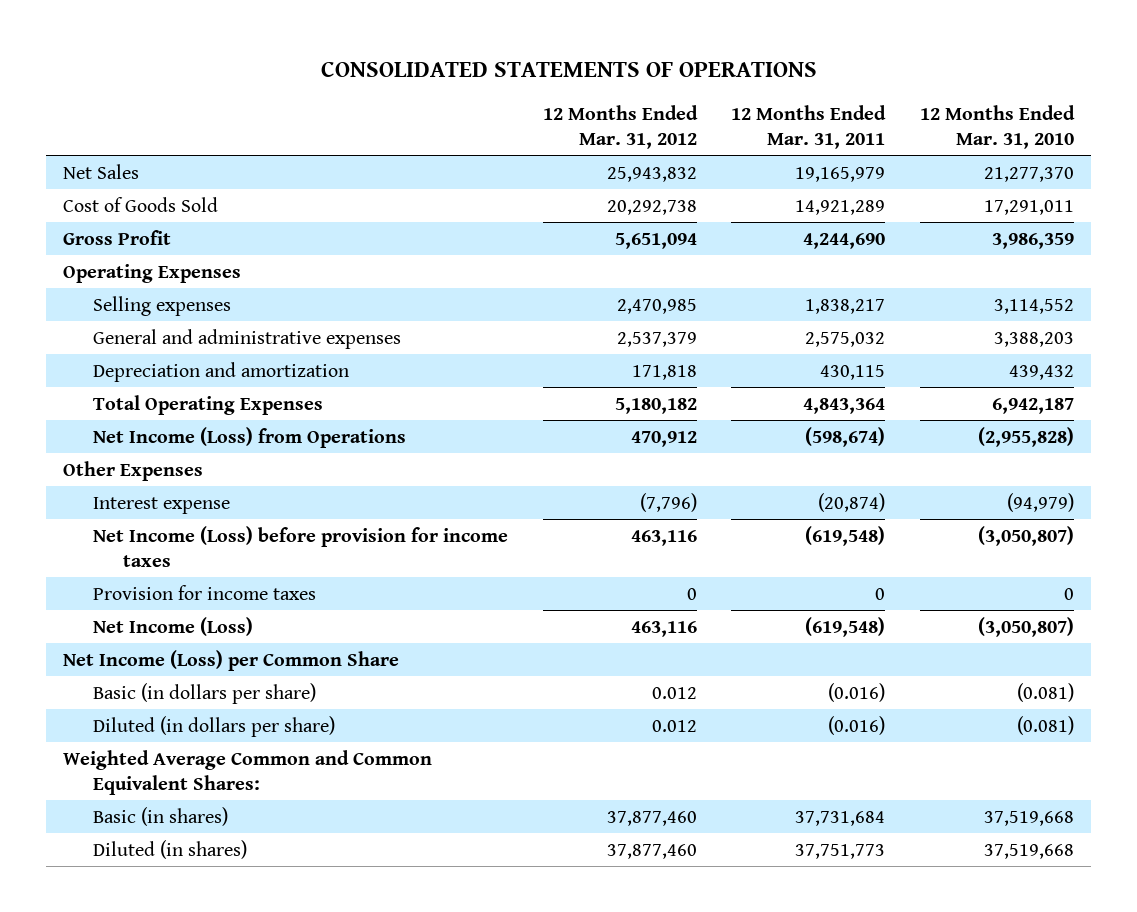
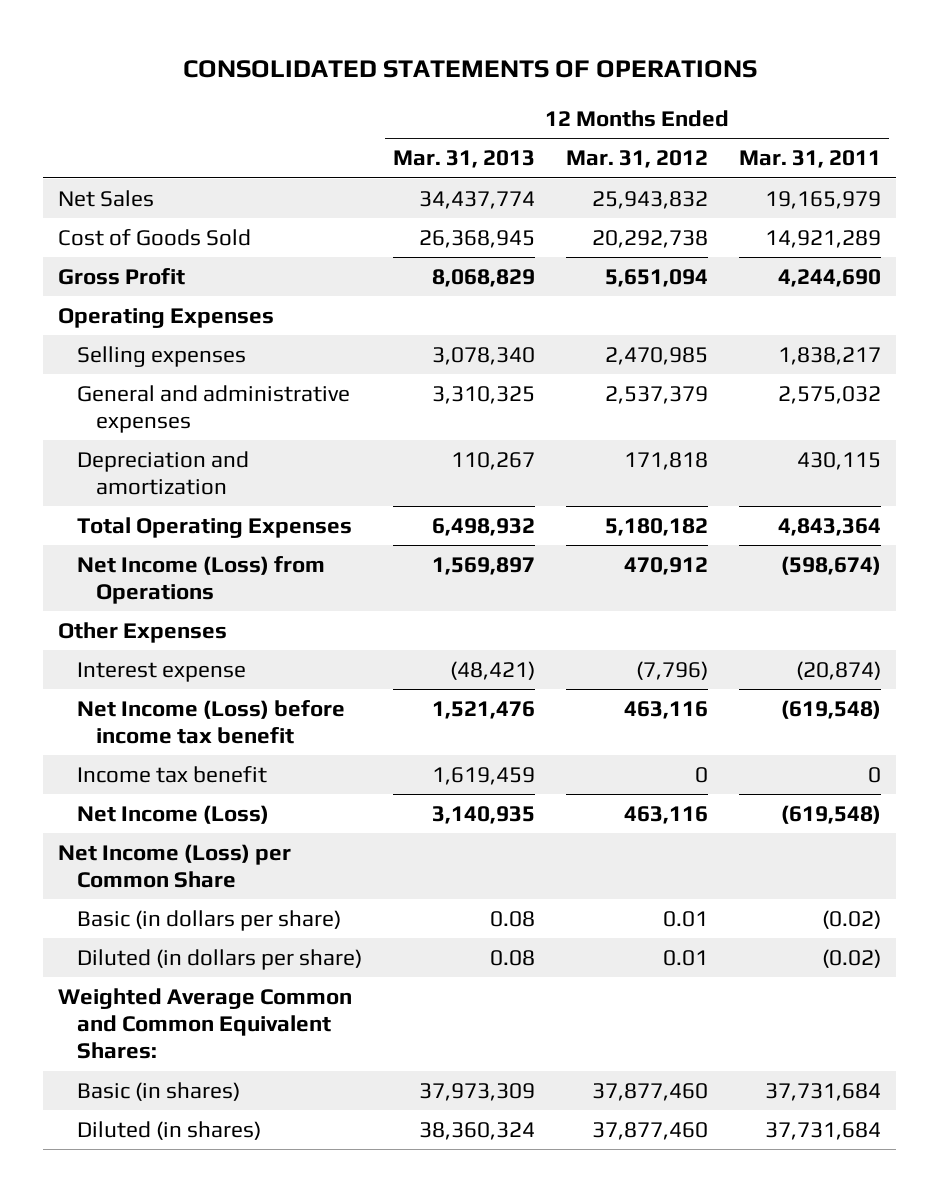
[919,104,1075,150] 12 Months Ended Mar. 31, 2010 -> none
none -> [393,150,536,169] Mar. 31, 2013
[92,525,508,567] Net Income (Loss) before provision for income taxes -> [77,699,346,745] Net Income (Loss) before income tax benefit
[92,584,316,600] Provision for income taxes -> [77,765,268,783] Income tax benefit
[651,686,697,699] 0.012 -> [662,910,708,927] 0.01
[828,682,886,702] (0.016) -> [821,909,881,929] (0.02)
[651,719,697,732] 0.012 -> [662,949,708,966] 0.01
[828,715,886,735] (0.016) -> [821,948,881,968] (0.02)
[795,843,886,859] 37,751,773 -> [764,1121,881,1140] 37,731,684

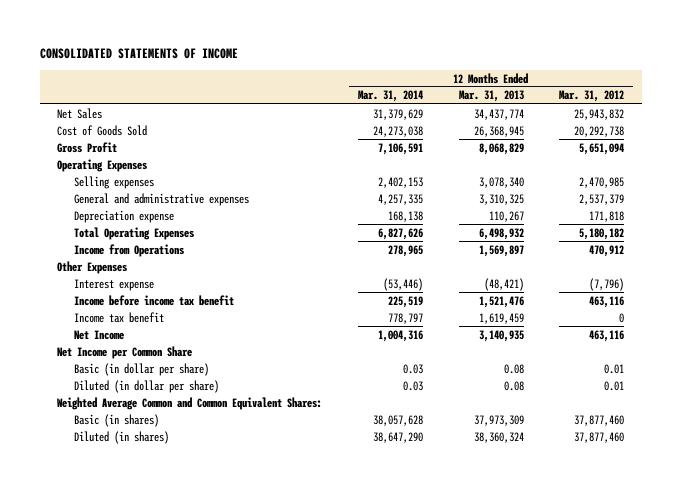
[182,60,757,79] CONSOLIDATED STATEMENTS OF OPERATIONS -> [39,48,238,60] CONSOLIDATED STATEMENTS OF INCOME
[738,150,881,169] Mar. 31, 2011 -> none
none -> [358,90,424,103] Mar. 31, 2014
[77,450,250,496] Depreciation and amortization -> [73,209,174,223] Depreciation expense
[77,555,326,605] Net Income (Loss) from Operations -> [73,243,184,257] Income from Operations
[77,699,346,745] Net Income (Loss) before income tax benefit -> [73,294,234,306] Income before income tax benefit
[77,804,270,824] Net Income (Loss) -> [73,329,124,340] Net Income
[58,843,292,889] Net Income (Loss) per Common Share -> [57,345,193,359] Net Income per Common Share
[77,909,342,931] Basic (in dollars per share) -> [73,362,209,376] Basic (in dollar per share)
[77,948,363,970] Diluted (in dollars per share) -> [73,379,219,393] Diluted (in dollar per share)

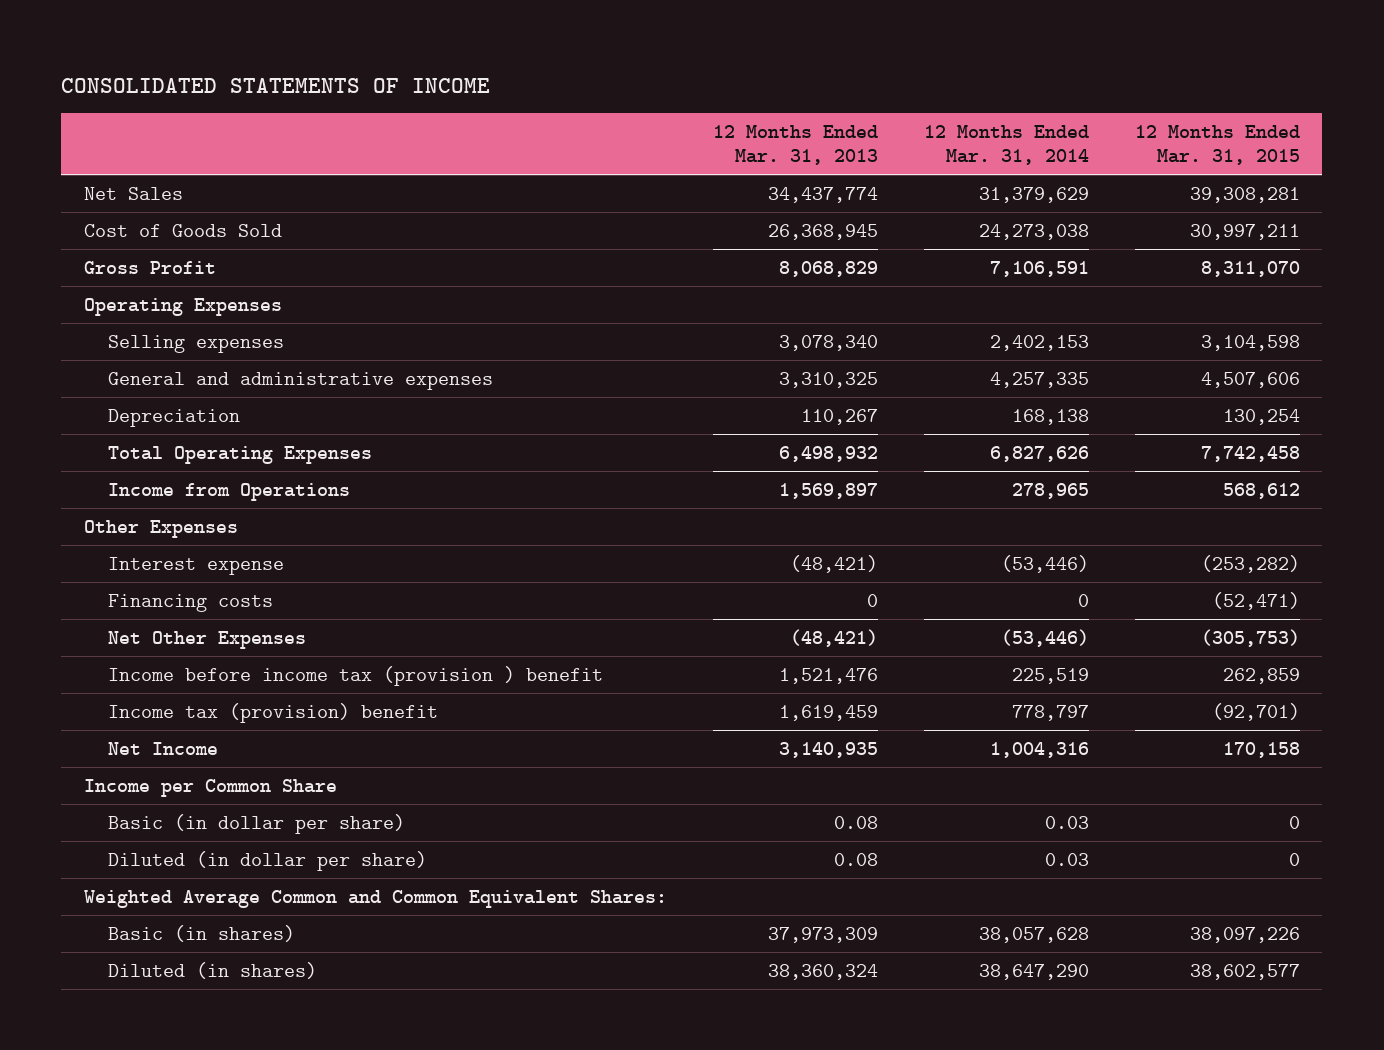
[559,90,625,103] Mar. 31, 2012 -> none
none -> [1134,125,1300,165] 12 Months Ended Mar. 31, 2015
[73,209,174,223] Depreciation expense -> [108,408,241,427] Depreciation
none -> [108,593,274,612] Financing costs
none -> [108,630,307,649] Net Other Expenses
[73,294,234,306] Income before income tax benefit -> [108,665,604,686] Income before income tax (provision ) benefit
[73,311,164,323] Income tax benefit -> [108,702,439,723] Income tax (provision) benefit
[57,345,193,359] Net Income per Common Share -> [84,778,338,797] Income per Common Share

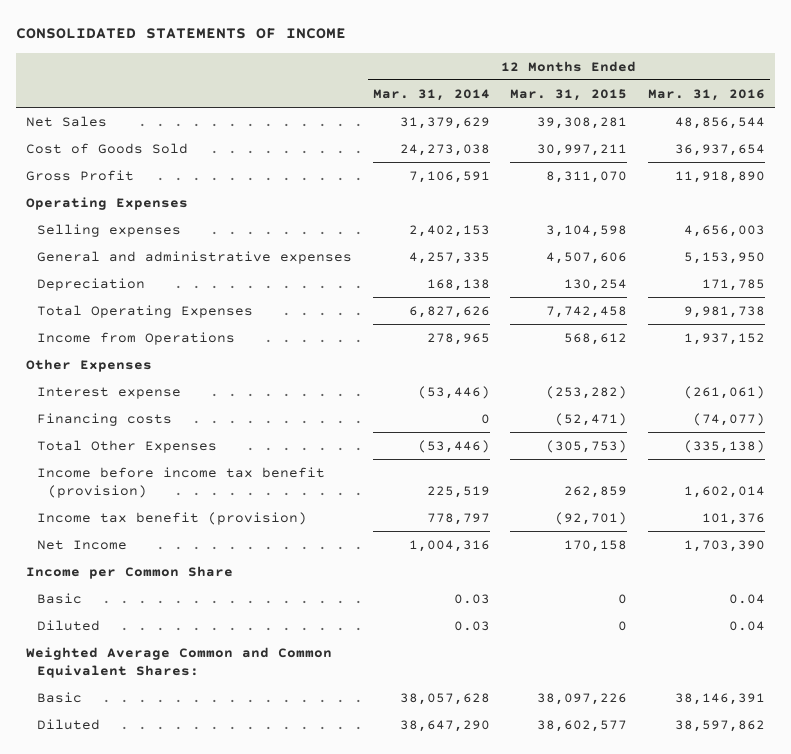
[712,125,878,165] 12 Months Ended Mar. 31, 2013 -> none
none -> [647,88,765,101] Mar. 31, 2016
[108,630,307,649] Net Other Expenses -> [37,439,218,453] Total Other Expenses
[108,665,604,686] Income before income tax (provision ) benefit -> [37,466,326,499] Income before income tax benefit (provision)
[108,702,439,723] Income tax (provision) benefit -> [37,511,308,525] Income tax benefit (provision)
[108,813,406,834] Basic (in dollar per share) -> [37,592,83,604] Basic
[108,850,428,871] Diluted (in dollar per share) -> [37,619,101,631] Diluted
[108,924,296,942] Basic (in shares) -> [37,691,83,703] Basic
[108,961,318,979] Diluted (in shares) -> [37,718,101,730] Diluted

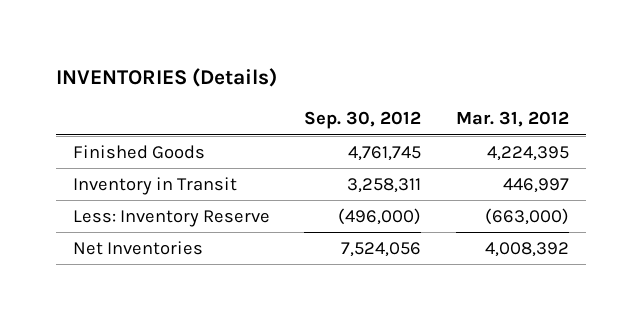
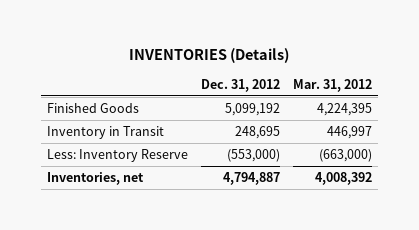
[304,111,422,130] Sep. 30, 2012 -> none
none -> [200,78,280,92] Dec. 31, 2012
[72,240,203,255] Net Inventories -> [47,172,145,186] Inventories, net

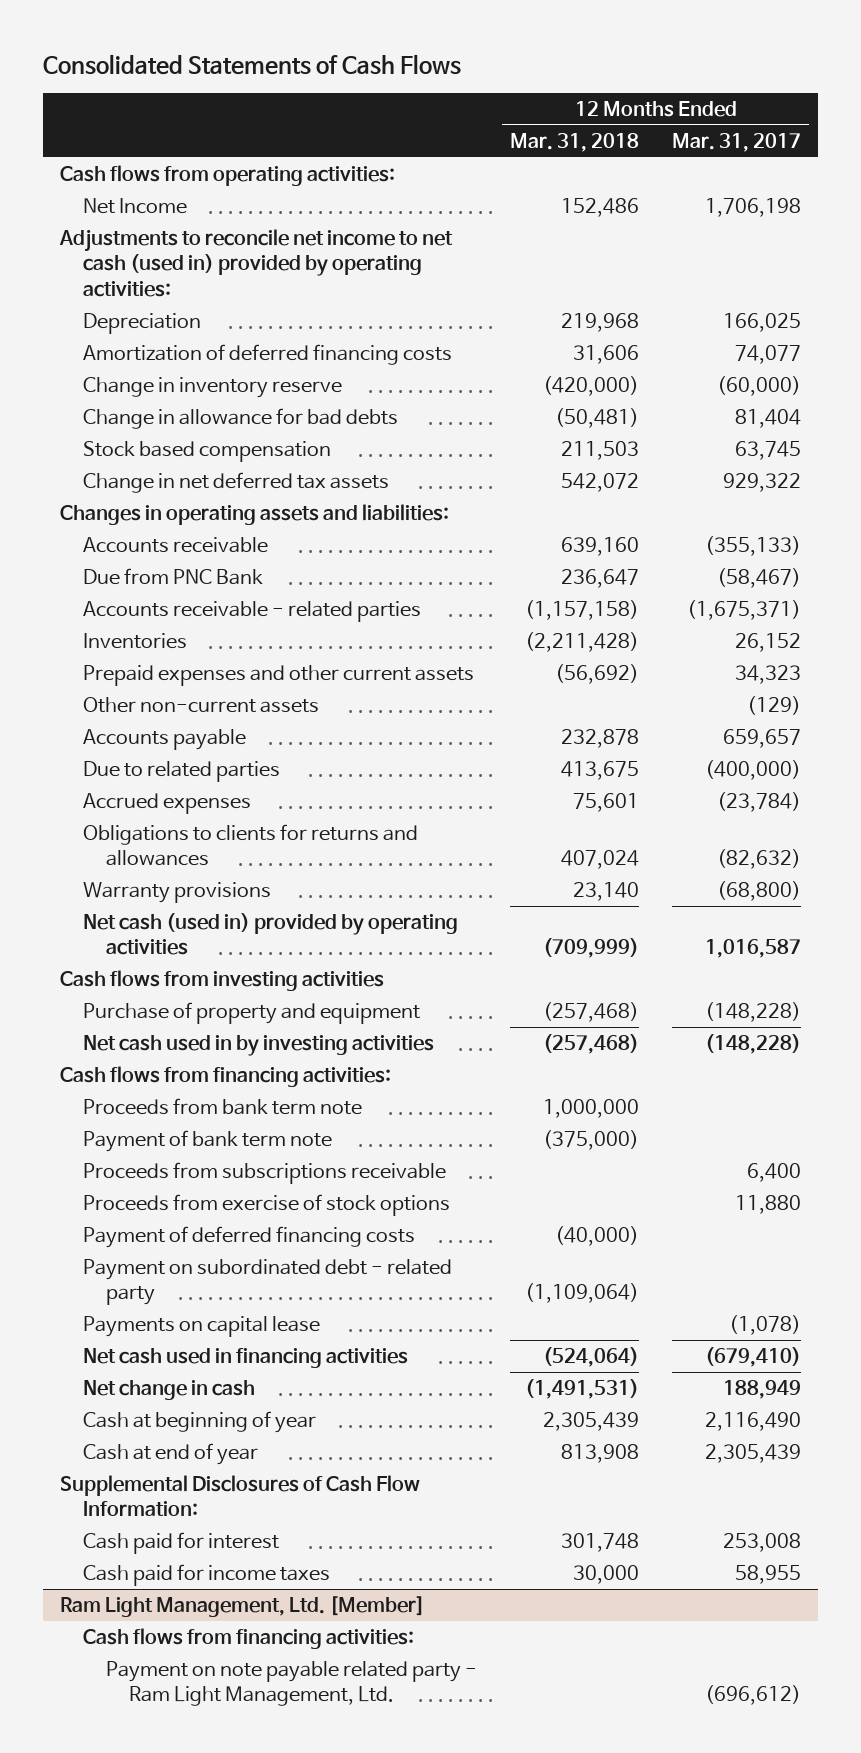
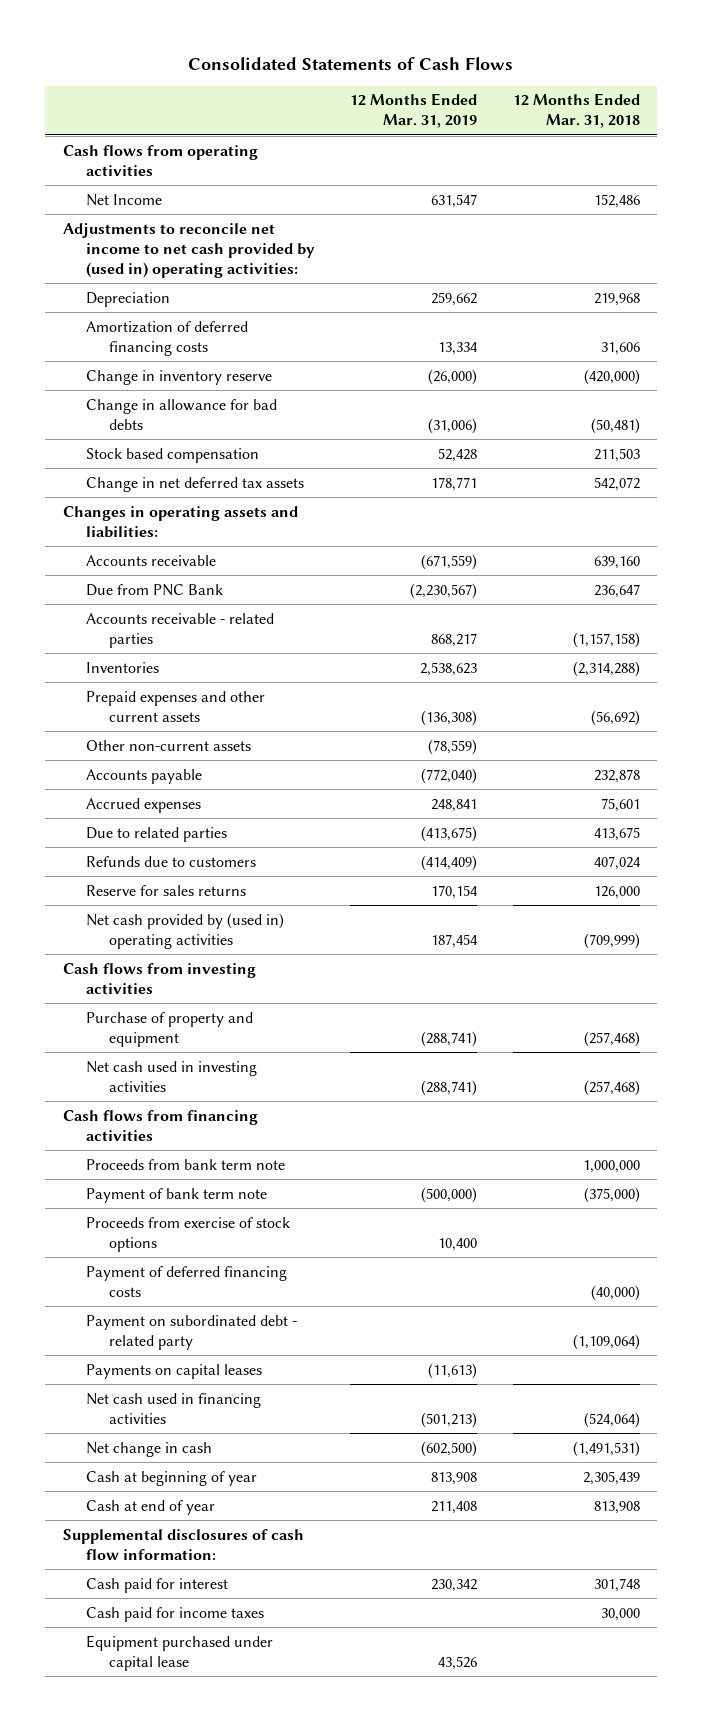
[672,132,802,152] Mar. 31, 2017 -> none
none -> [350,93,478,129] 12 Months Ended Mar. 31, 2019
[59,165,395,187] Cash flows from operating activities: -> [62,144,258,176] Cash flows from operating activities
[58,229,453,297] Adjustments to reconcile net income to net cash (used in) provided by operating activities: -> [62,222,315,278] Adjustments to reconcile net income to net cash provided by (used in) operating activities:
[525,632,640,653] (2,211,428) -> [572,660,640,677] (2,314,288)
[82,882,271,904] Warranty provisions -> none
[82,761,280,783] Due to related parties -> [85,826,227,842] Due to related parties
[82,824,418,867] Obligations to clients for returns and allowances -> [85,855,256,867] Refunds due to customers
none -> [85,884,246,896] Reserve for sales returns
[82,913,458,956] Net cash (used in) provided by operating activities -> [85,912,284,949] Net cash provided by (used in) operating activities
[82,1035,434,1057] Net cash used in by investing activities -> [85,1060,257,1092] Net cash used in investing activities
[59,1066,391,1088] Cash flows from financing activities: -> [62,1109,258,1141] Cash flows from financing activities
[82,1162,446,1185] Proceeds from subscriptions receivable -> none
[82,1316,320,1338] Payments on capital lease -> [85,1363,262,1379] Payments on capital leases
[59,1475,420,1517] Supplemental Disclosures of Cash Flow Information: -> [62,1528,304,1560] Supplemental disclosures of cash flow information:
[59,1596,425,1618] Ram Light Management, Ltd. [Member] -> none
[82,1628,414,1650] Cash flows from financing activities: -> none
[106,1661,478,1707] Payment on note payable related party - Ram Light Management, Ltd. -> none
none -> [85,1634,273,1671] Equipment purchased under capital lease

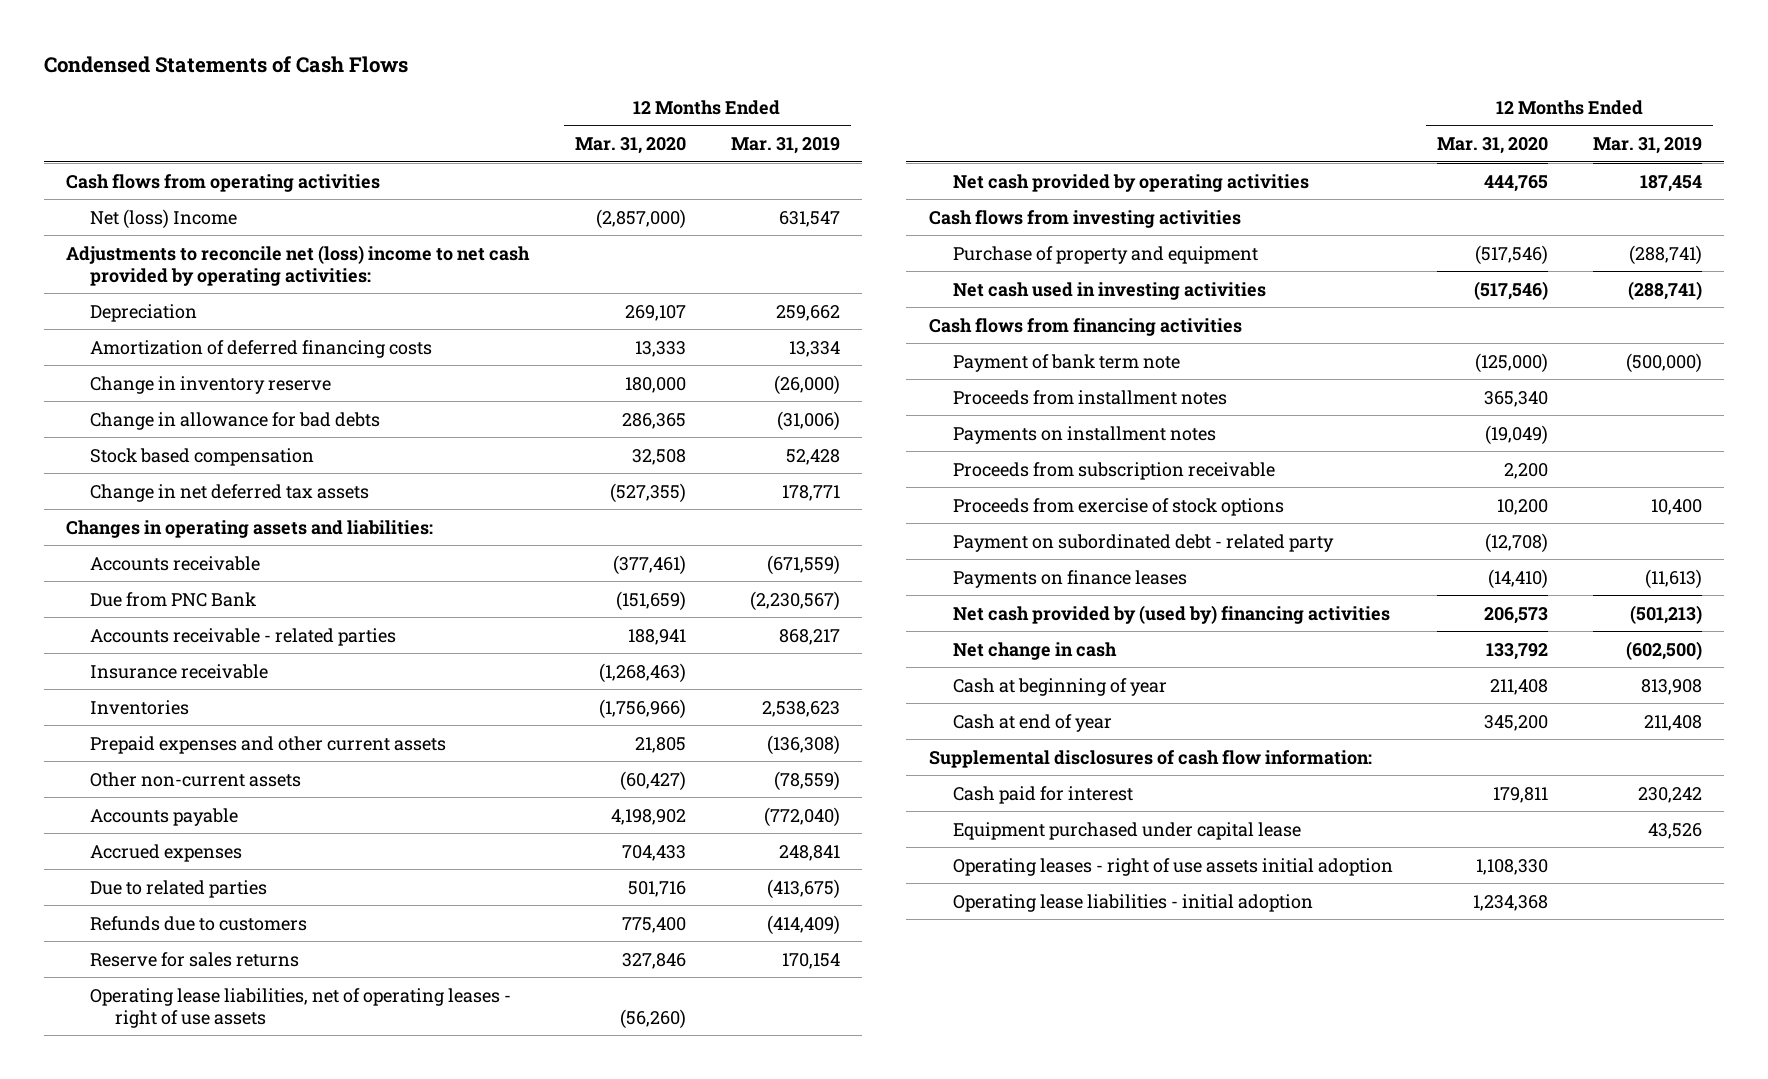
[188,56,514,70] Consolidated Statements of Cash Flows -> [44,55,409,73] Condensed Statements of Cash Flows
[512,93,640,129] 12 Months Ended Mar. 31, 2018 -> none
none -> [575,137,687,155] Mar. 31, 2020
[85,193,162,206] Net Income -> [90,208,238,229] Net (loss) Income
[62,222,315,278] Adjustments to reconcile net income to net cash provided by (used in) operating activities: -> [66,244,531,286] Adjustments to reconcile net (loss) income to net cash provided by operating activities:
none -> [90,663,269,679] Insurance receivable
none -> [90,987,512,1028] Operating lease liabilities, net of operating leases - right of use assets
[85,912,284,949] Net cash provided by (used in) operating activities -> [952,173,1309,192] Net cash provided by operating activities
[85,1158,285,1170] Proceeds from bank term note -> none
none -> [952,389,1227,405] Proceeds from installment notes
none -> [952,425,1216,444] Payments on installment notes
none -> [952,461,1275,480] Proceeds from subscription receivable
[85,1265,287,1297] Payment of deferred financing costs -> none
[85,1363,262,1379] Payments on capital leases -> [952,569,1187,588] Payments on finance leases
[85,1392,261,1424] Net cash used in financing activities -> [952,604,1390,624] Net cash provided by (used by) financing activities
[85,1606,264,1622] Cash paid for income taxes -> none
[431,1578,478,1592] 230,342 -> [1637,786,1702,803] 230,242
none -> [952,857,1393,876] Operating leases - right of use assets initial adoption
none -> [952,893,1313,912] Operating lease liabilities - initial adoption

